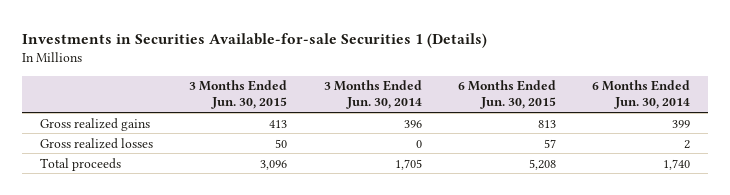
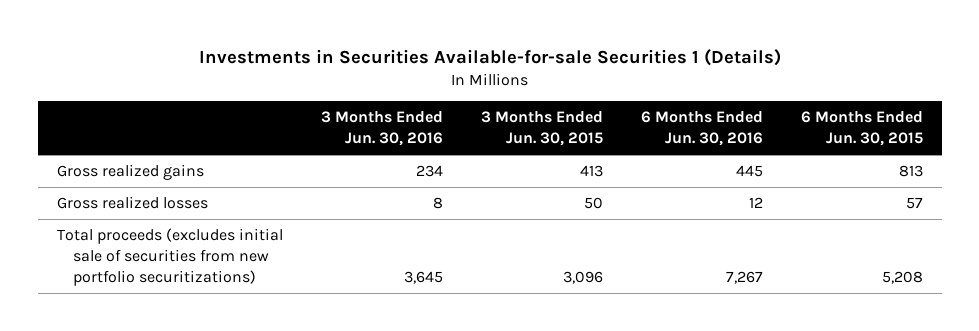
[323,80,422,110] 3 Months Ended Jun. 30, 2014 -> none
[591,80,690,110] 6 Months Ended Jun. 30, 2014 -> none
none -> [320,111,443,147] 3 Months Ended Jun. 30, 2016
none -> [640,111,763,147] 6 Months Ended Jun. 30, 2016
[40,157,122,171] Total proceeds -> [56,228,283,287] Total proceeds (excludes initial sale of securities from new portfolio securitizations)

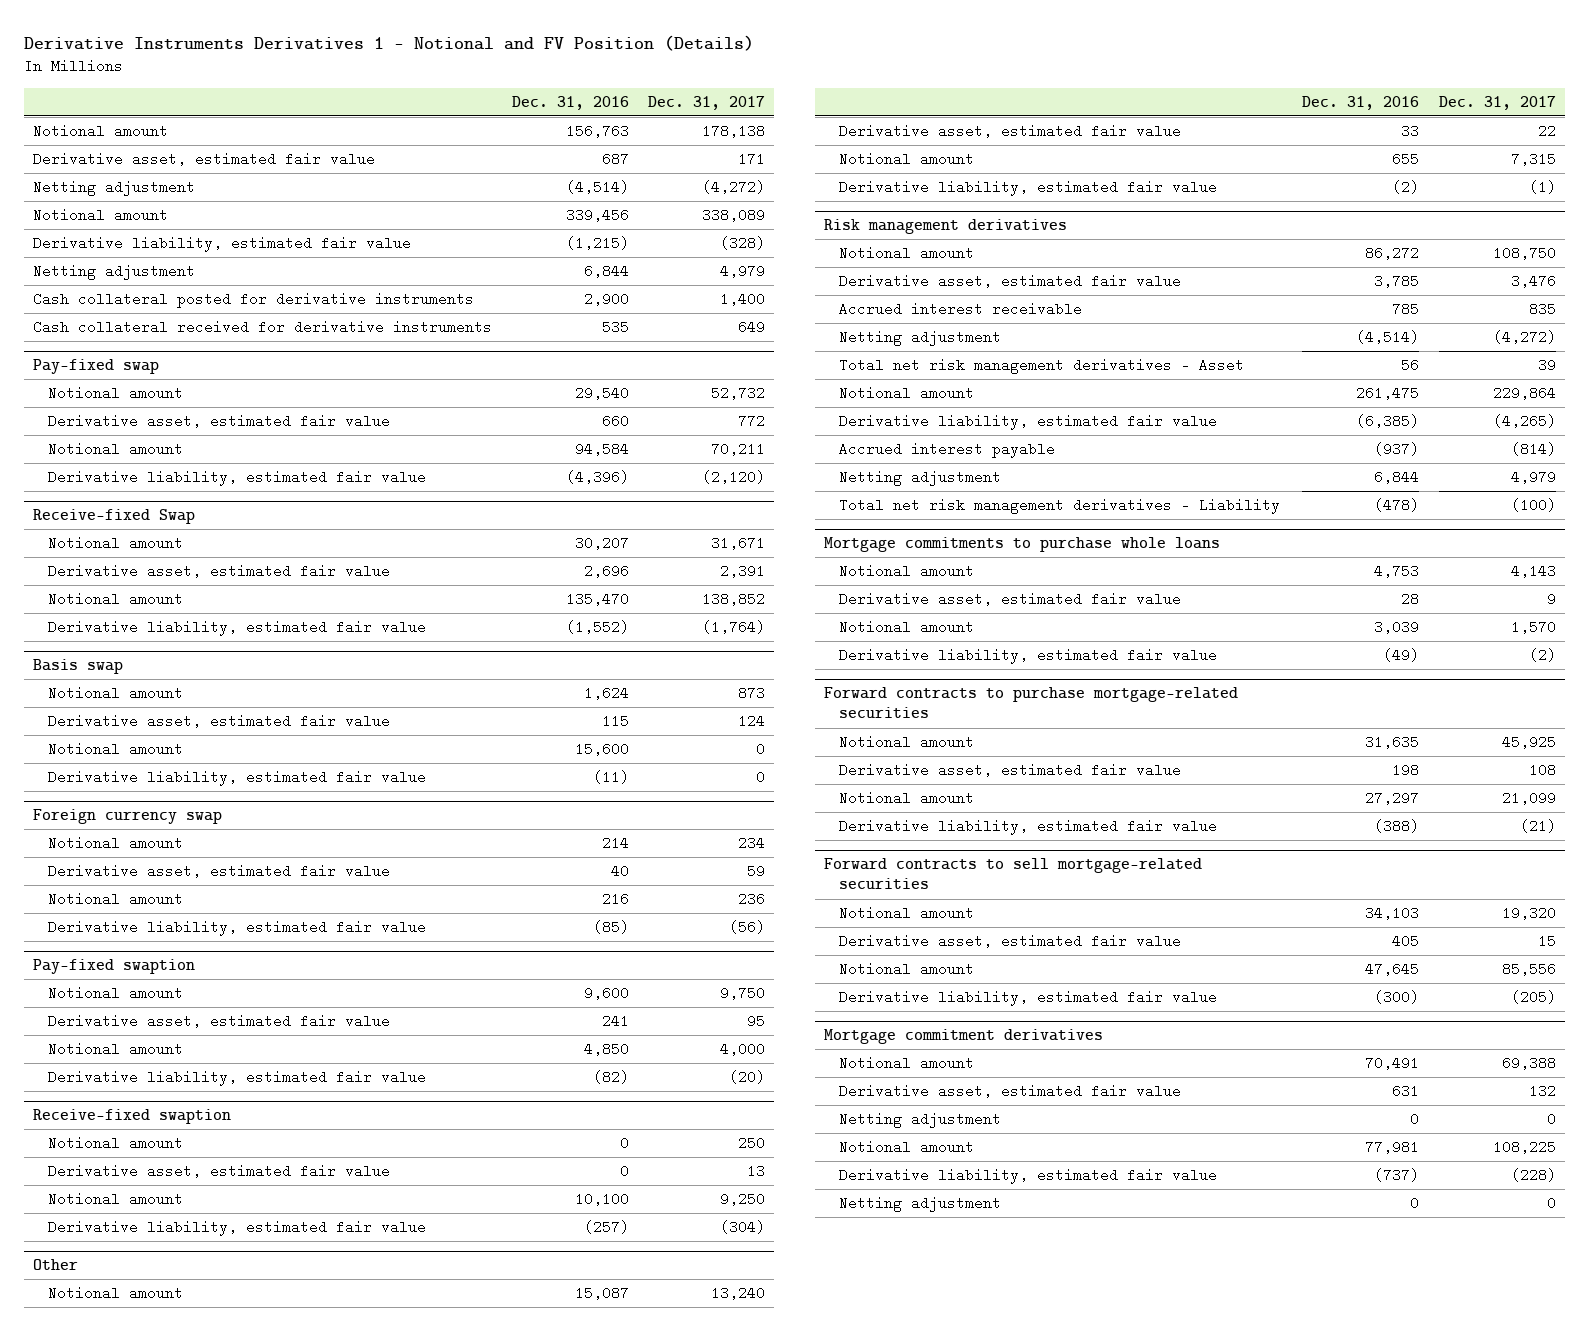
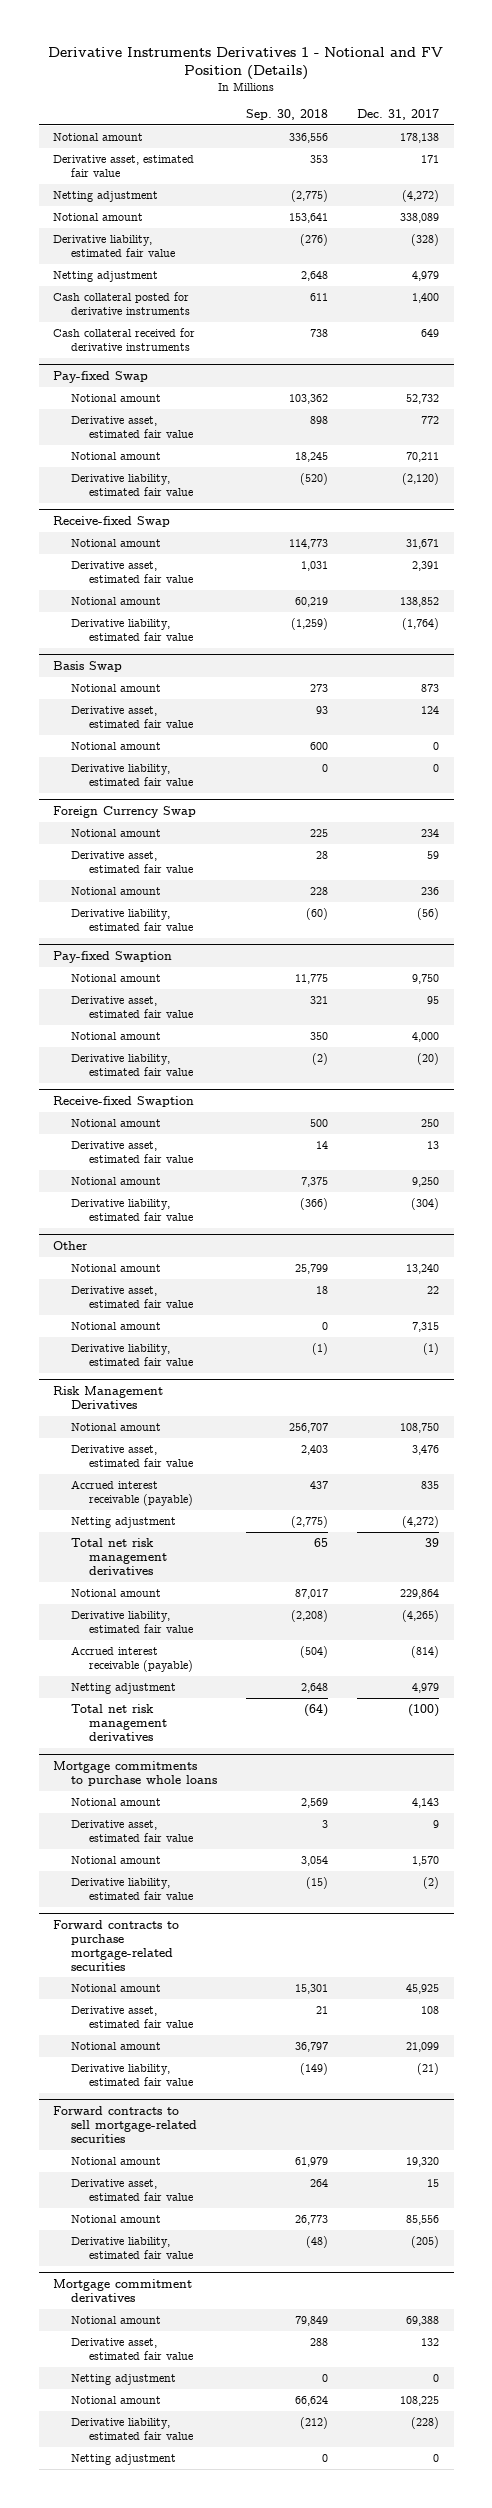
[511,95,629,110] Dec. 31, 2016 -> none
none -> [246,108,329,120] Sep. 30, 2018
[33,359,160,375] Pay-fixed swap -> [53,370,149,383] Pay-fixed Swap
[33,659,124,675] Basis swap -> [53,660,123,672] Basis Swap
[33,809,223,825] Foreign currency swap -> [53,805,197,818] Foreign Currency Swap
[33,959,196,975] Pay-fixed swaption -> [53,950,173,963] Pay-fixed Swaption
[33,1109,232,1125] Receive-fixed swaption -> [53,1095,195,1107] Receive-fixed Swaption
[824,219,1068,235] Risk management derivatives -> [53,1385,164,1409] Risk Management Derivatives
[838,302,1082,317] Accrued interest receivable -> [71,1480,193,1506] Accrued interest receivable (payable)
[838,358,1244,375] Total net risk management derivatives - Asset -> [71,1538,167,1575] Total net risk management derivatives
[838,442,1055,459] Accrued interest payable -> [71,1646,193,1672] Accrued interest receivable (payable)
[838,498,1280,515] Total net risk management derivatives - Liability -> [71,1704,167,1741] Total net risk management derivatives

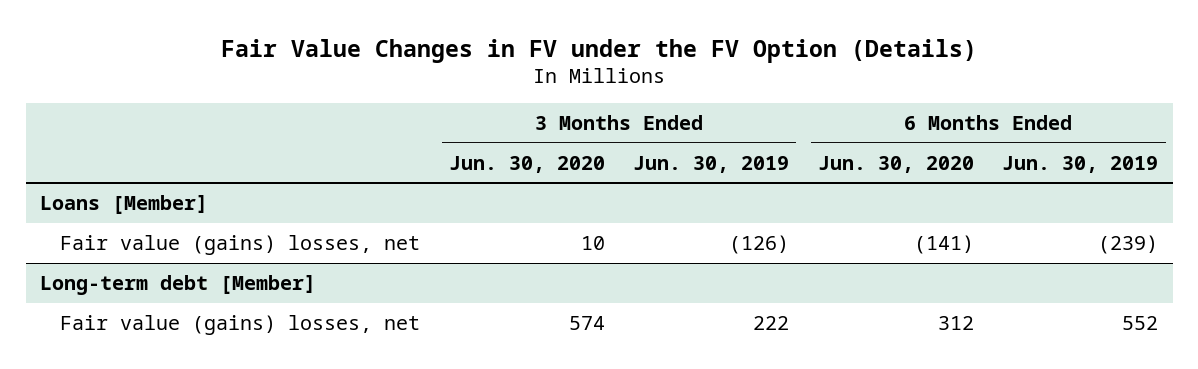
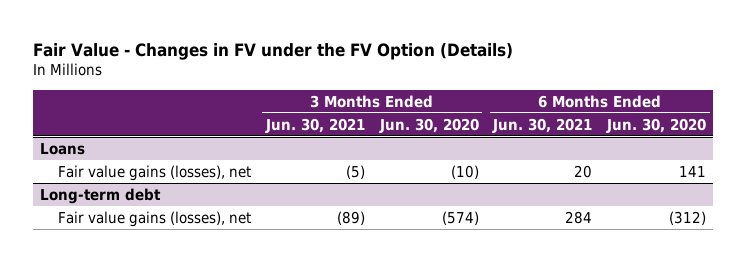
[221,38,978,63] Fair Value Changes in FV under the FV Option (Details) -> [33,42,514,60] Fair Value - Changes in FV under the FV Option (Details)
[633,155,790,173] Jun. 30, 2019 -> none
[1002,155,1159,173] Jun. 30, 2019 -> none
none -> [265,117,366,133] Jun. 30, 2021
none -> [492,117,593,133] Jun. 30, 2021
[39,194,208,214] Loans [Member] -> [40,142,86,155] Loans
[60,234,421,255] Fair value (gains) losses, net -> [58,164,252,181] Fair value gains (losses), net
[580,235,605,250] 10 -> [450,164,479,179] (10)
[913,234,974,254] (141) -> [678,165,706,177] 141
[39,274,316,295] Long-term debt [Member] -> [40,187,162,204] Long-term debt
[60,314,421,335] Fair value (gains) losses, net -> [58,210,252,227] Fair value gains (losses), net
[568,315,605,330] 574 -> [441,210,479,225] (574)
[937,315,974,330] 312 -> [668,210,706,225] (312)

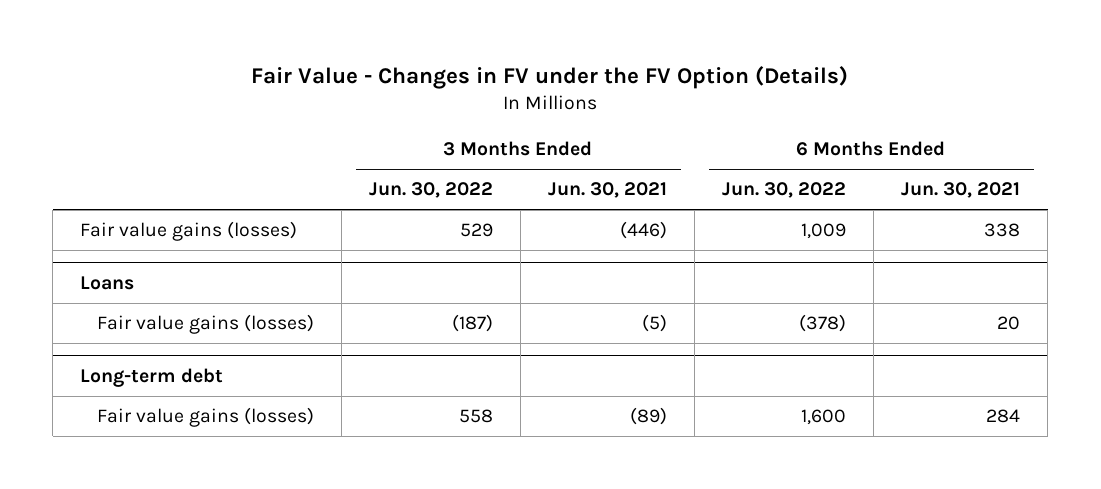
[378,117,479,133] Jun. 30, 2020 -> none
[605,117,706,133] Jun. 30, 2020 -> none
none -> [369,182,494,199] Jun. 30, 2022
none -> [722,182,847,199] Jun. 30, 2022
none -> [80,221,298,242] Fair value gains (losses)
[58,164,252,181] Fair value gains (losses), net -> [97,314,315,335] Fair value gains (losses)
[58,210,252,227] Fair value gains (losses), net -> [97,407,315,428] Fair value gains (losses)

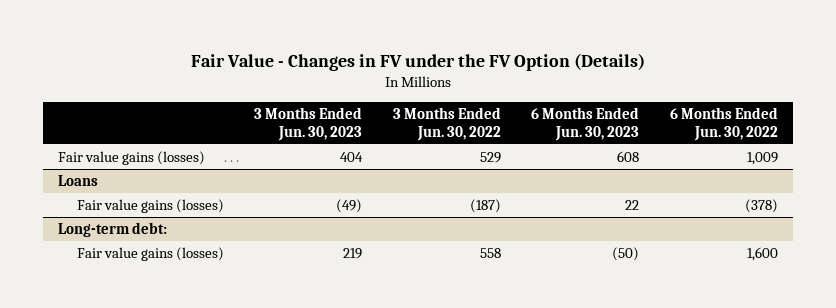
[548,182,668,199] Jun. 30, 2021 -> none
[901,182,1021,199] Jun. 30, 2021 -> none
none -> [254,107,363,142] 3 Months Ended Jun. 30, 2023
none -> [531,107,640,142] 6 Months Ended Jun. 30, 2023
[80,367,224,387] Long-term debt -> [58,222,168,238] Long-term debt:

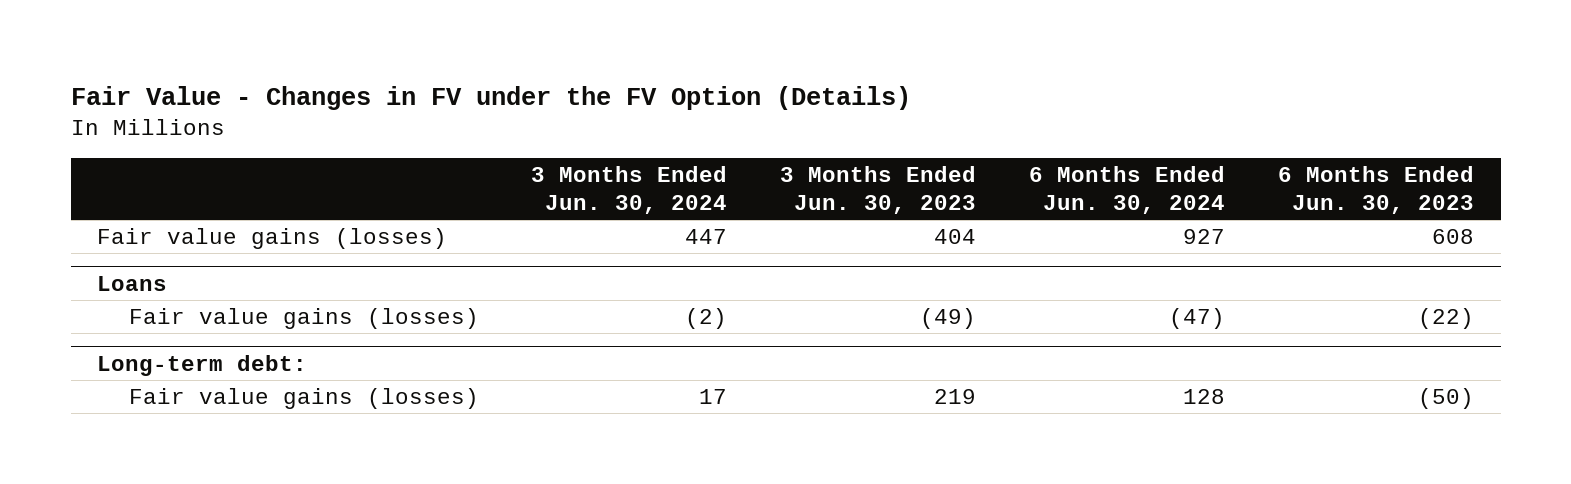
[392,107,501,142] 3 Months Ended Jun. 30, 2022 -> none
[669,107,778,142] 6 Months Ended Jun. 30, 2022 -> none
none -> [531,165,728,214] 3 Months Ended Jun. 30, 2024
none -> [1029,165,1226,214] 6 Months Ended Jun. 30, 2024
[625,200,640,211] 22 -> [1418,308,1475,330] (22)

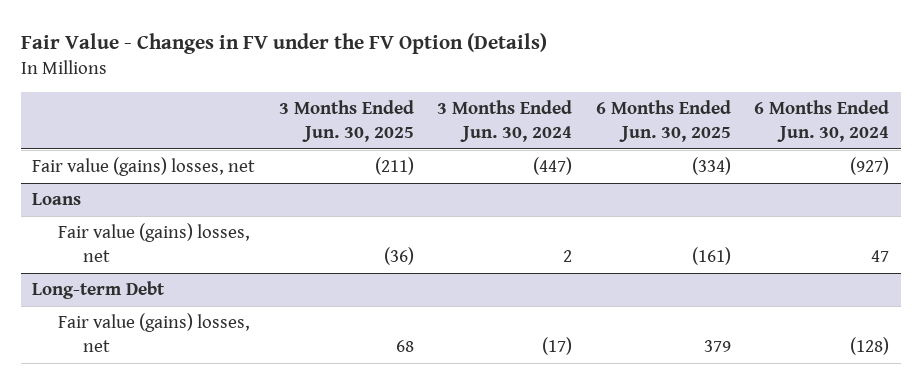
[780,165,977,214] 3 Months Ended Jun. 30, 2023 -> none
[1278,165,1475,214] 6 Months Ended Jun. 30, 2023 -> none
none -> [278,100,414,142] 3 Months Ended Jun. 30, 2025
none -> [595,100,731,142] 6 Months Ended Jun. 30, 2025
[97,228,448,250] Fair value gains (losses) -> [32,157,256,177] Fair value (gains) losses, net
[685,229,728,245] 447 -> [533,157,573,176] (447)
[1183,229,1226,245] 927 -> [850,157,890,176] (927)
[128,308,479,330] Fair value gains (losses) -> [57,223,250,262] Fair value (gains) losses, net
[685,308,728,330] (2) -> [563,249,573,262] 2
[1169,308,1226,330] (47) -> [871,249,890,262] 47
[97,354,308,376] Long-term debt: -> [32,281,166,300] Long-term Debt
[128,388,479,410] Fair value gains (losses) -> [57,313,250,352] Fair value (gains) losses, net
[699,389,728,405] 17 -> [542,336,573,355] (17)
[1183,389,1226,405] 128 -> [850,336,890,355] (128)

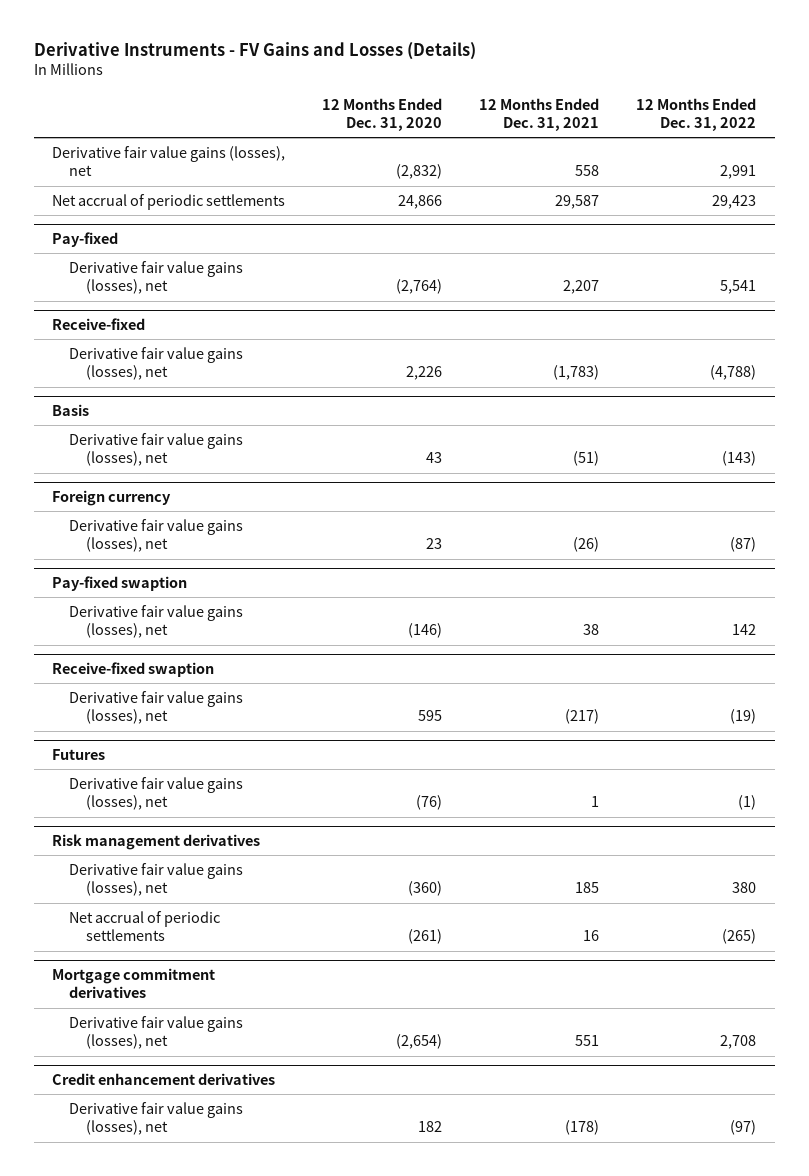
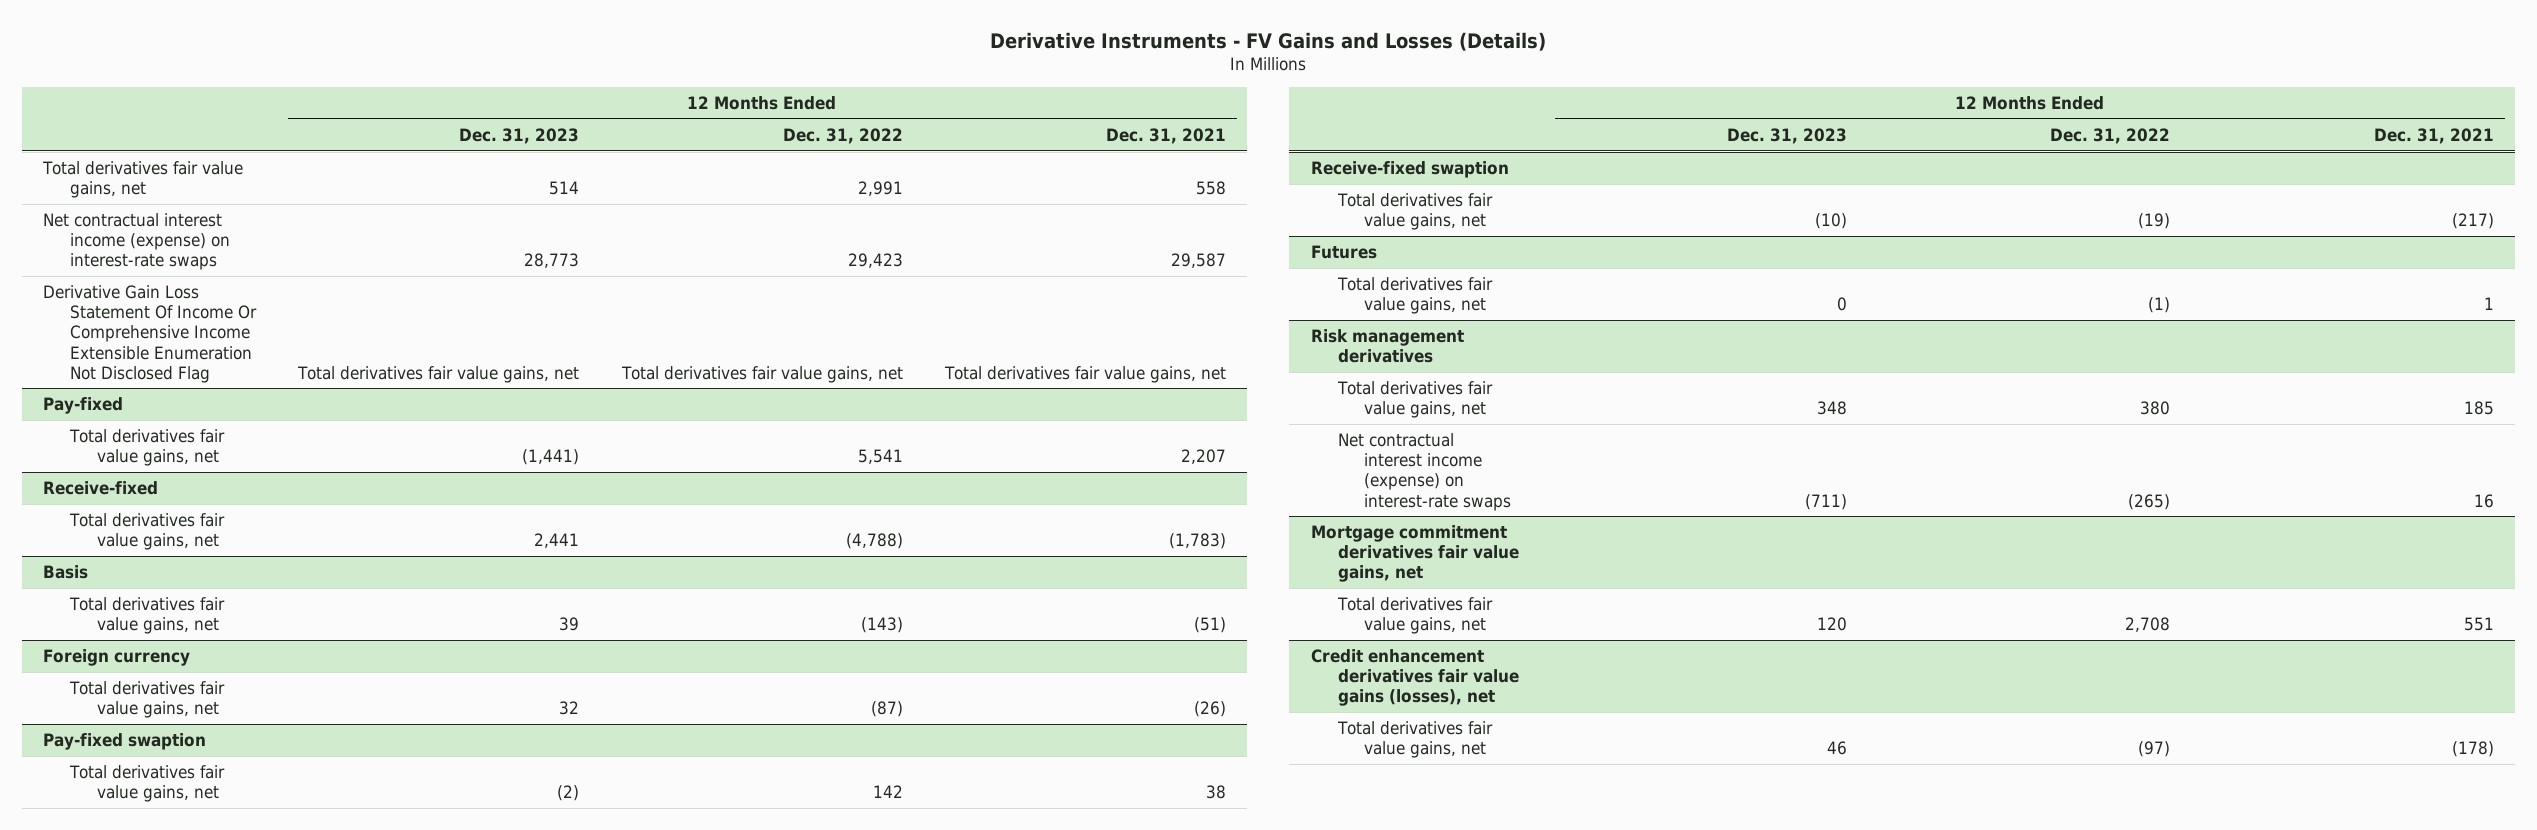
[322,97,443,131] 12 Months Ended Dec. 31, 2020 -> none
none -> [459,127,580,144] Dec. 31, 2023
[52,145,286,176] Derivative fair value gains (losses), net -> [41,161,243,199] Total derivatives fair value gains, net
[52,193,286,210] Net accrual of periodic settlements -> [42,213,230,271] Net contractual interest income (expense) on interest-rate swaps
none -> [42,285,257,383] Derivative Gain Loss Statement Of Income Or Comprehensive Income Extensible Enumeration Not Disclosed Flag
[69,260,244,294] Derivative fair value gains (losses), net -> [68,429,225,467] Total derivatives fair value gains, net
[69,346,244,380] Derivative fair value gains (losses), net -> [68,513,225,551] Total derivatives fair value gains, net
[69,432,244,466] Derivative fair value gains (losses), net -> [68,597,225,635] Total derivatives fair value gains, net
[69,518,244,552] Derivative fair value gains (losses), net -> [68,681,225,719] Total derivatives fair value gains, net
[69,604,244,638] Derivative fair value gains (losses), net -> [68,765,225,803] Total derivatives fair value gains, net
[69,690,244,724] Derivative fair value gains (losses), net -> [1336,193,1493,231] Total derivatives fair value gains, net
[69,776,244,810] Derivative fair value gains (losses), net -> [1336,277,1493,315] Total derivatives fair value gains, net
[69,862,244,896] Derivative fair value gains (losses), net -> [1336,381,1493,419] Total derivatives fair value gains, net
[69,910,221,941] Net accrual of periodic settlements -> [1337,433,1512,511] Net contractual interest income (expense) on interest-rate swaps
[52,967,216,999] Mortgage commitment derivatives -> [1310,525,1519,583] Mortgage commitment derivatives fair value gains, net
[69,1015,244,1049] Derivative fair value gains (losses), net -> [1336,597,1493,635] Total derivatives fair value gains, net
[52,1072,276,1085] Credit enhancement derivatives -> [1310,649,1519,707] Credit enhancement derivatives fair value gains (losses), net
[69,1101,244,1135] Derivative fair value gains (losses), net -> [1336,721,1493,759] Total derivatives fair value gains, net

